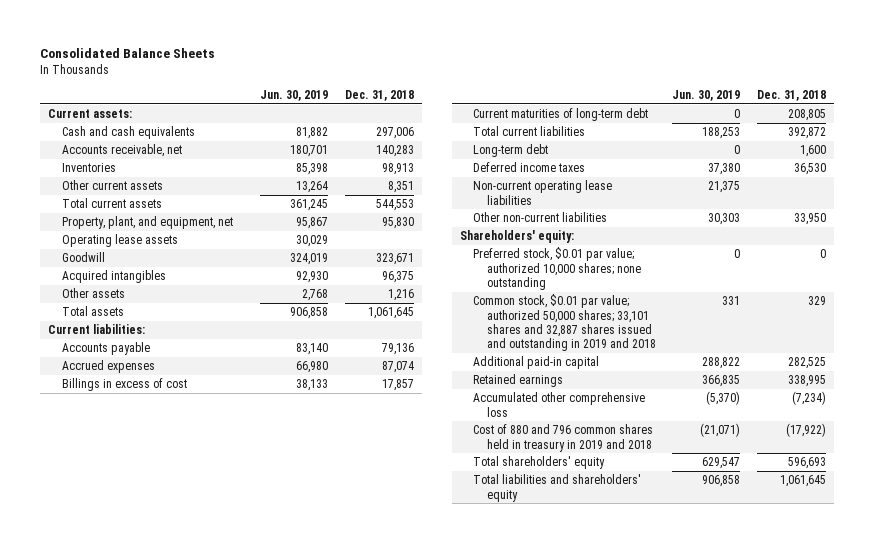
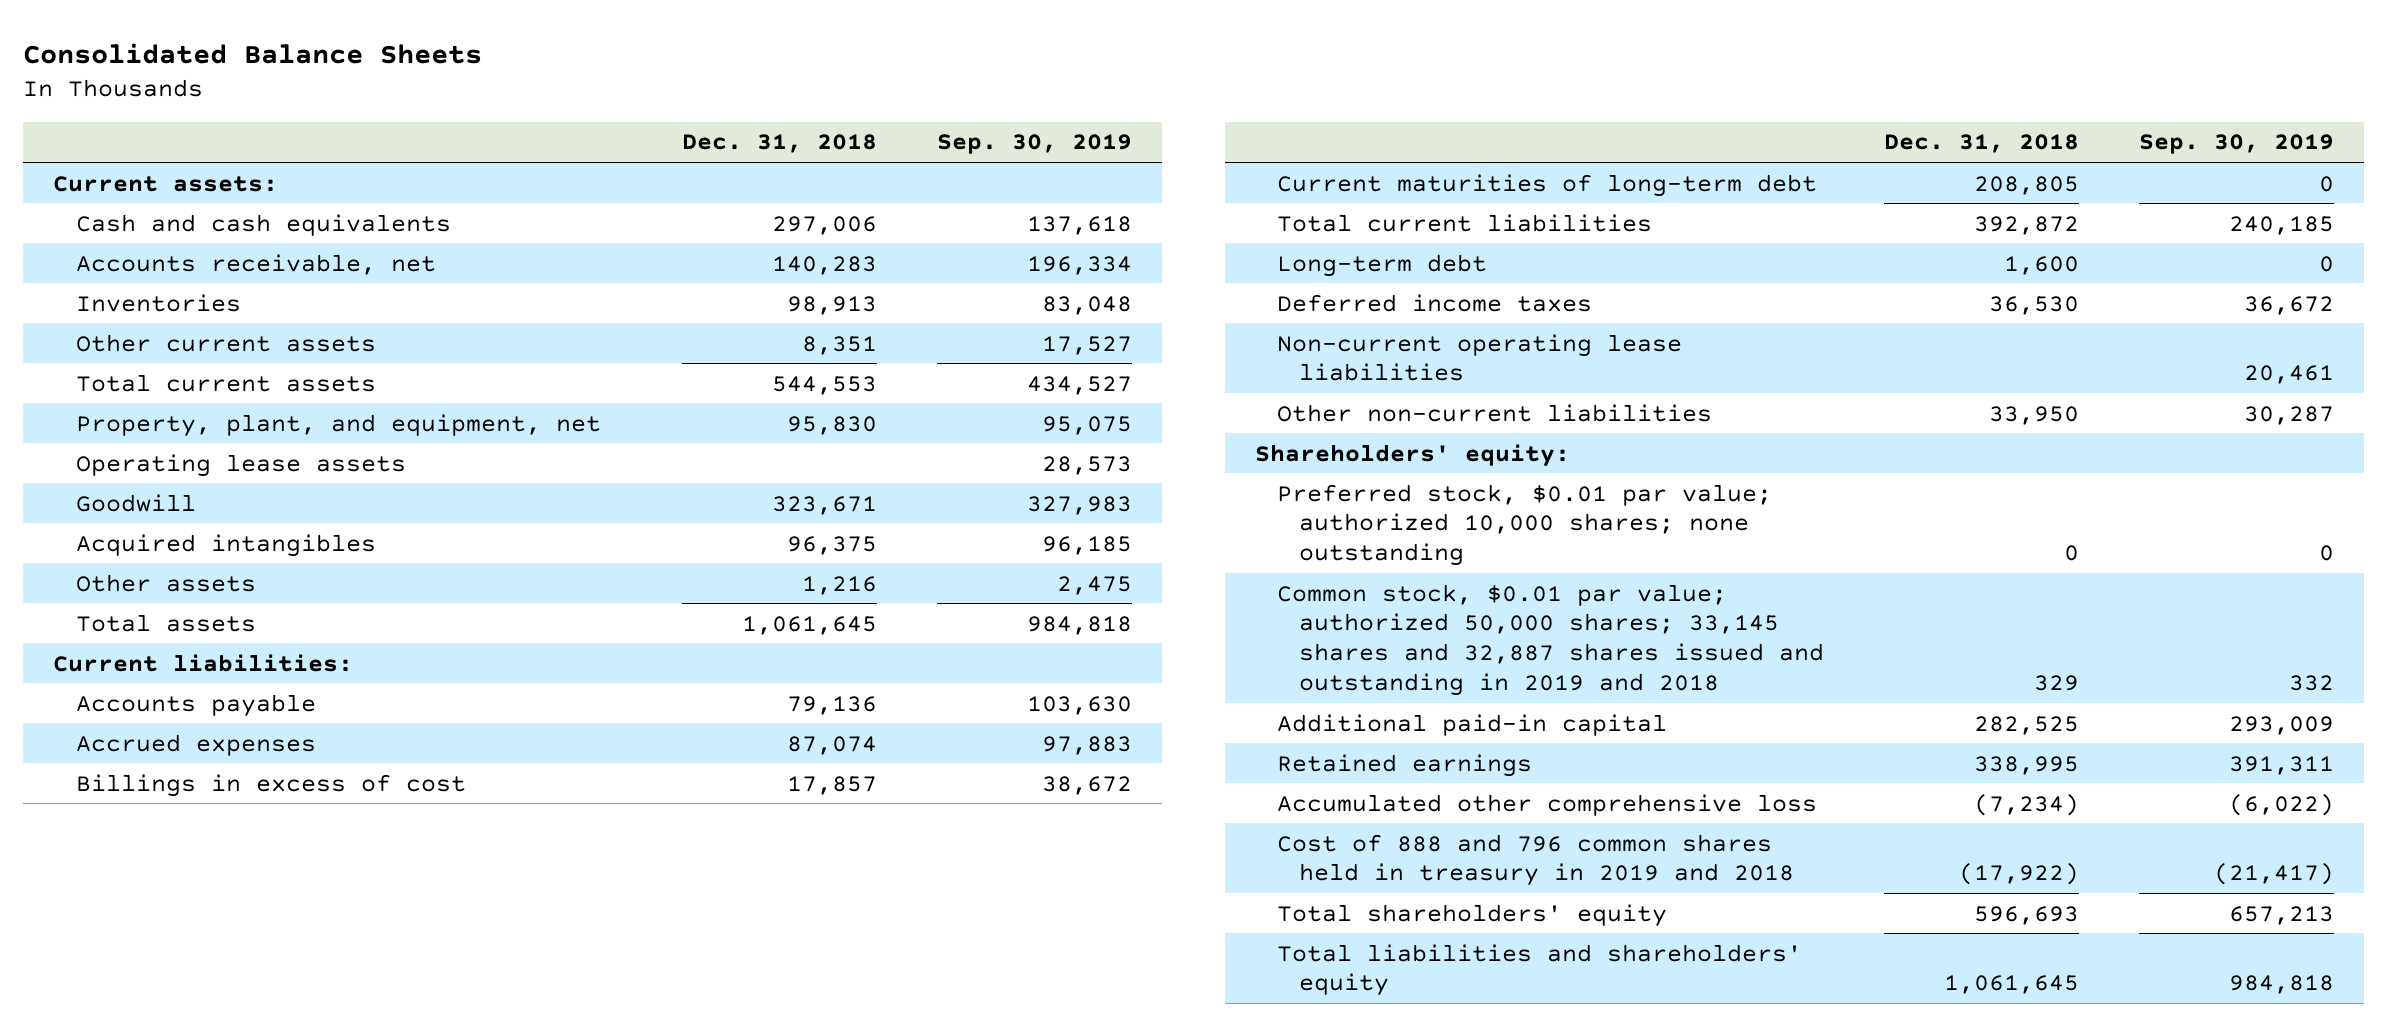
[260,90,329,102] Jun. 30, 2019 -> none
none -> [937,134,1133,155] Sep. 30, 2019
[473,294,656,352] Common stock, $0.01 par value; authorized 50,000 shares; 33,101 shares and 32,887 shares issued and outstanding in 2019 and 2018 -> [1277,583,1825,696] Common stock, $0.01 par value; authorized 50,000 shares; 33,145 shares and 32,887 shares issued and outstanding in 2019 and 2018
[473,424,654,452] Cost of 880 and 796 common shares held in treasury in 2019 and 2018 -> [1277,833,1795,887] Cost of 888 and 796 common shares held in treasury in 2019 and 2018

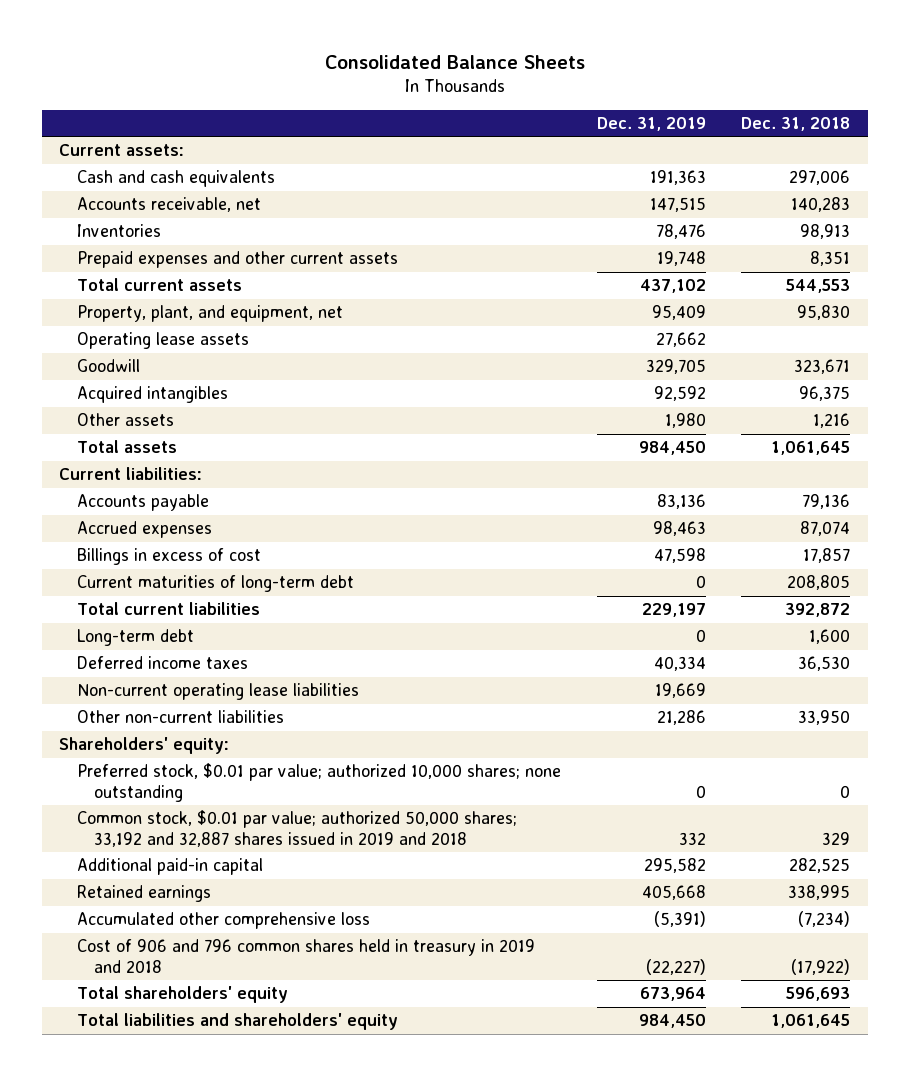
[937,134,1133,155] Sep. 30, 2019 -> none
none -> [596,117,706,132] Dec. 31, 2019
[75,333,376,352] Other current assets -> [76,251,398,269] Prepaid expenses and other current assets
[1277,583,1825,696] Common stock, $0.01 par value; authorized 50,000 shares; 33,145 shares and 32,887 shares issued and outstanding in 2019 and 2018 -> [76,810,517,848] Common stock, $0.01 par value; authorized 50,000 shares; 33,192 and 32,887 shares issued in 2019 and 2018
[1277,833,1795,887] Cost of 888 and 796 common shares held in treasury in 2019 and 2018 -> [76,939,535,974] Cost of 906 and 796 common shares held in treasury in 2019 and 2018

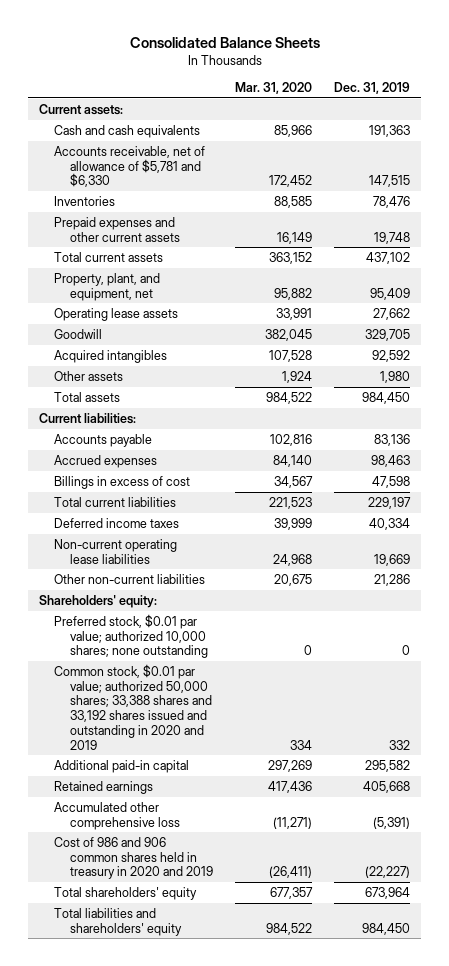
[741,117,851,132] Dec. 31, 2018 -> none
none -> [234,82,312,95] Mar. 31, 2020
[76,197,261,213] Accounts receivable, net -> [54,145,206,188] Accounts receivable, net of allowance of $5,781 and $6,330
[76,575,354,593] Current maturities of long-term debt -> none
[76,629,194,647] Long-term debt -> none
[76,810,517,848] Common stock, $0.01 par value; authorized 50,000 shares; 33,192 and 32,887 shares issued in 2019 and 2018 -> [54,663,212,750] Common stock, $0.01 par value; authorized 50,000 shares; 33,388 shares and 33,192 shares issued and outstanding in 2020 and 2019
[76,939,535,974] Cost of 906 and 796 common shares held in treasury in 2019 and 2018 -> [54,836,213,880] Cost of 986 and 906 common shares held in treasury in 2020 and 2019

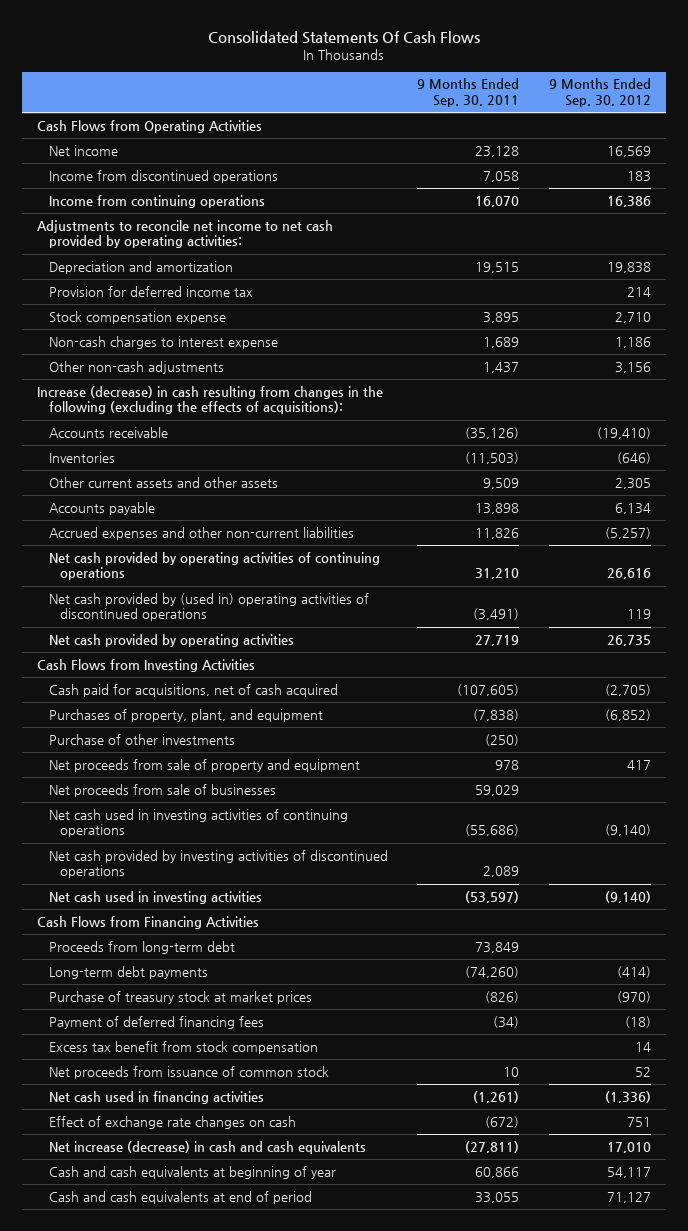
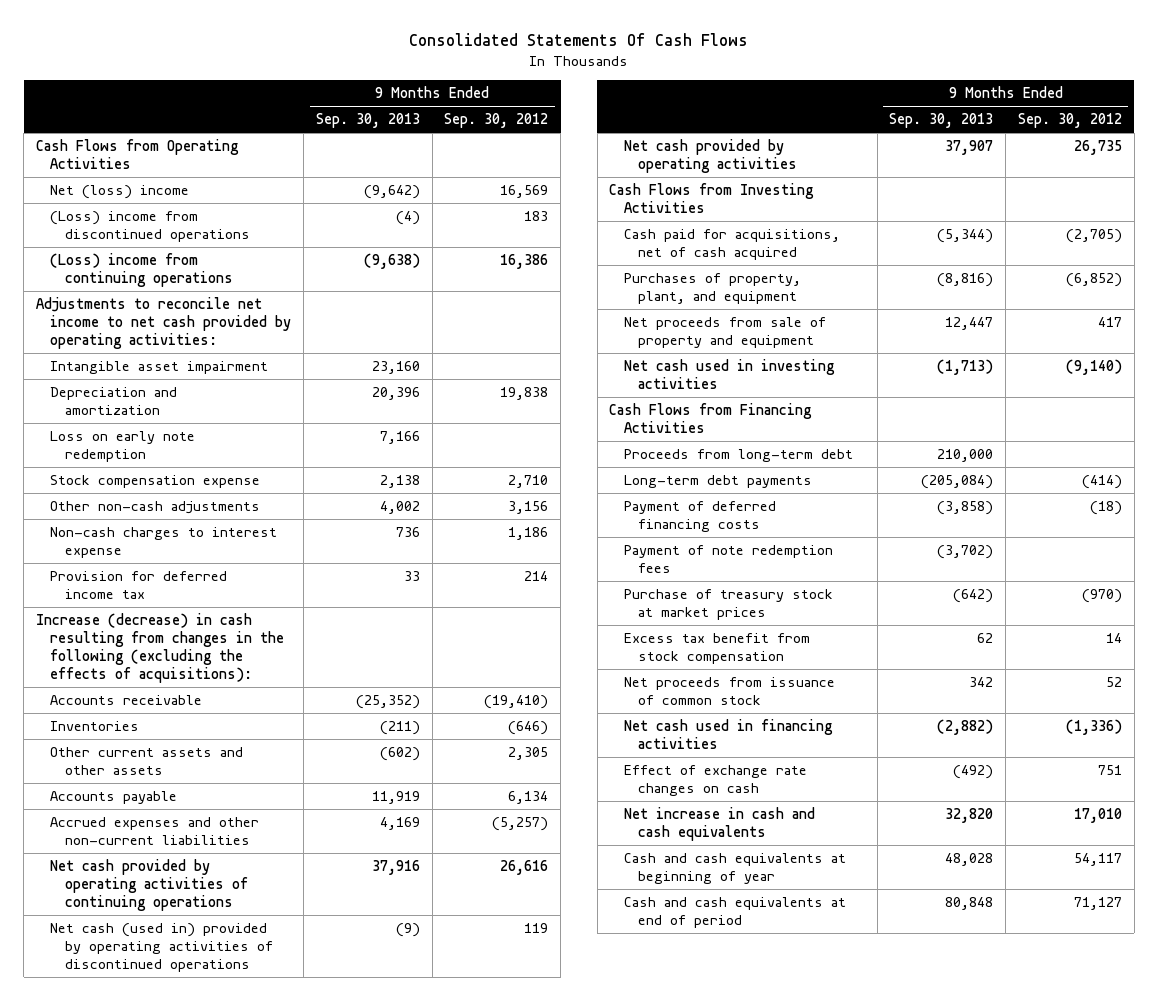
[417,78,520,107] 9 Months Ended Sep. 30, 2011 -> none
none -> [315,113,420,129] Sep. 30, 2013
[48,144,118,156] Net income -> [50,184,190,199] Net (loss) income
[48,169,278,183] Income from discontinued operations -> [50,210,250,242] (Loss) income from discontinued operations
[48,194,265,208] Income from continuing operations -> [50,252,233,287] (Loss) income from continuing operations
none -> [50,360,269,374] Intangible asset impairment
none -> [50,430,196,462] Loss on early note redemption
[48,335,278,349] Non-cash charges to interest expense -> [50,526,278,558] Non-cash charges to interest expense
[48,285,253,297] Provision for deferred income tax -> [50,570,228,599] Provision for deferred income tax
[48,592,369,622] Net cash provided by (used in) operating activities of discontinued operations -> [50,922,273,972] Net cash (used in) provided by operating activities of discontinued operations
[48,733,235,745] Purchase of other investments -> none
[48,783,276,797] Net proceeds from sale of businesses -> none
[48,808,348,838] Net cash used in investing activities of continuing operations -> none
[48,849,388,879] Net cash provided by investing activities of discontinued operations -> none
none -> [623,500,776,532] Payment of deferred financing costs
none -> [623,544,833,573] Payment of note redemption fees
[48,1015,264,1029] Payment of deferred financing fees -> none
[48,1140,366,1154] Net increase (decrease) in cash and cash equivalents -> [623,806,815,841] Net increase in cash and cash equivalents

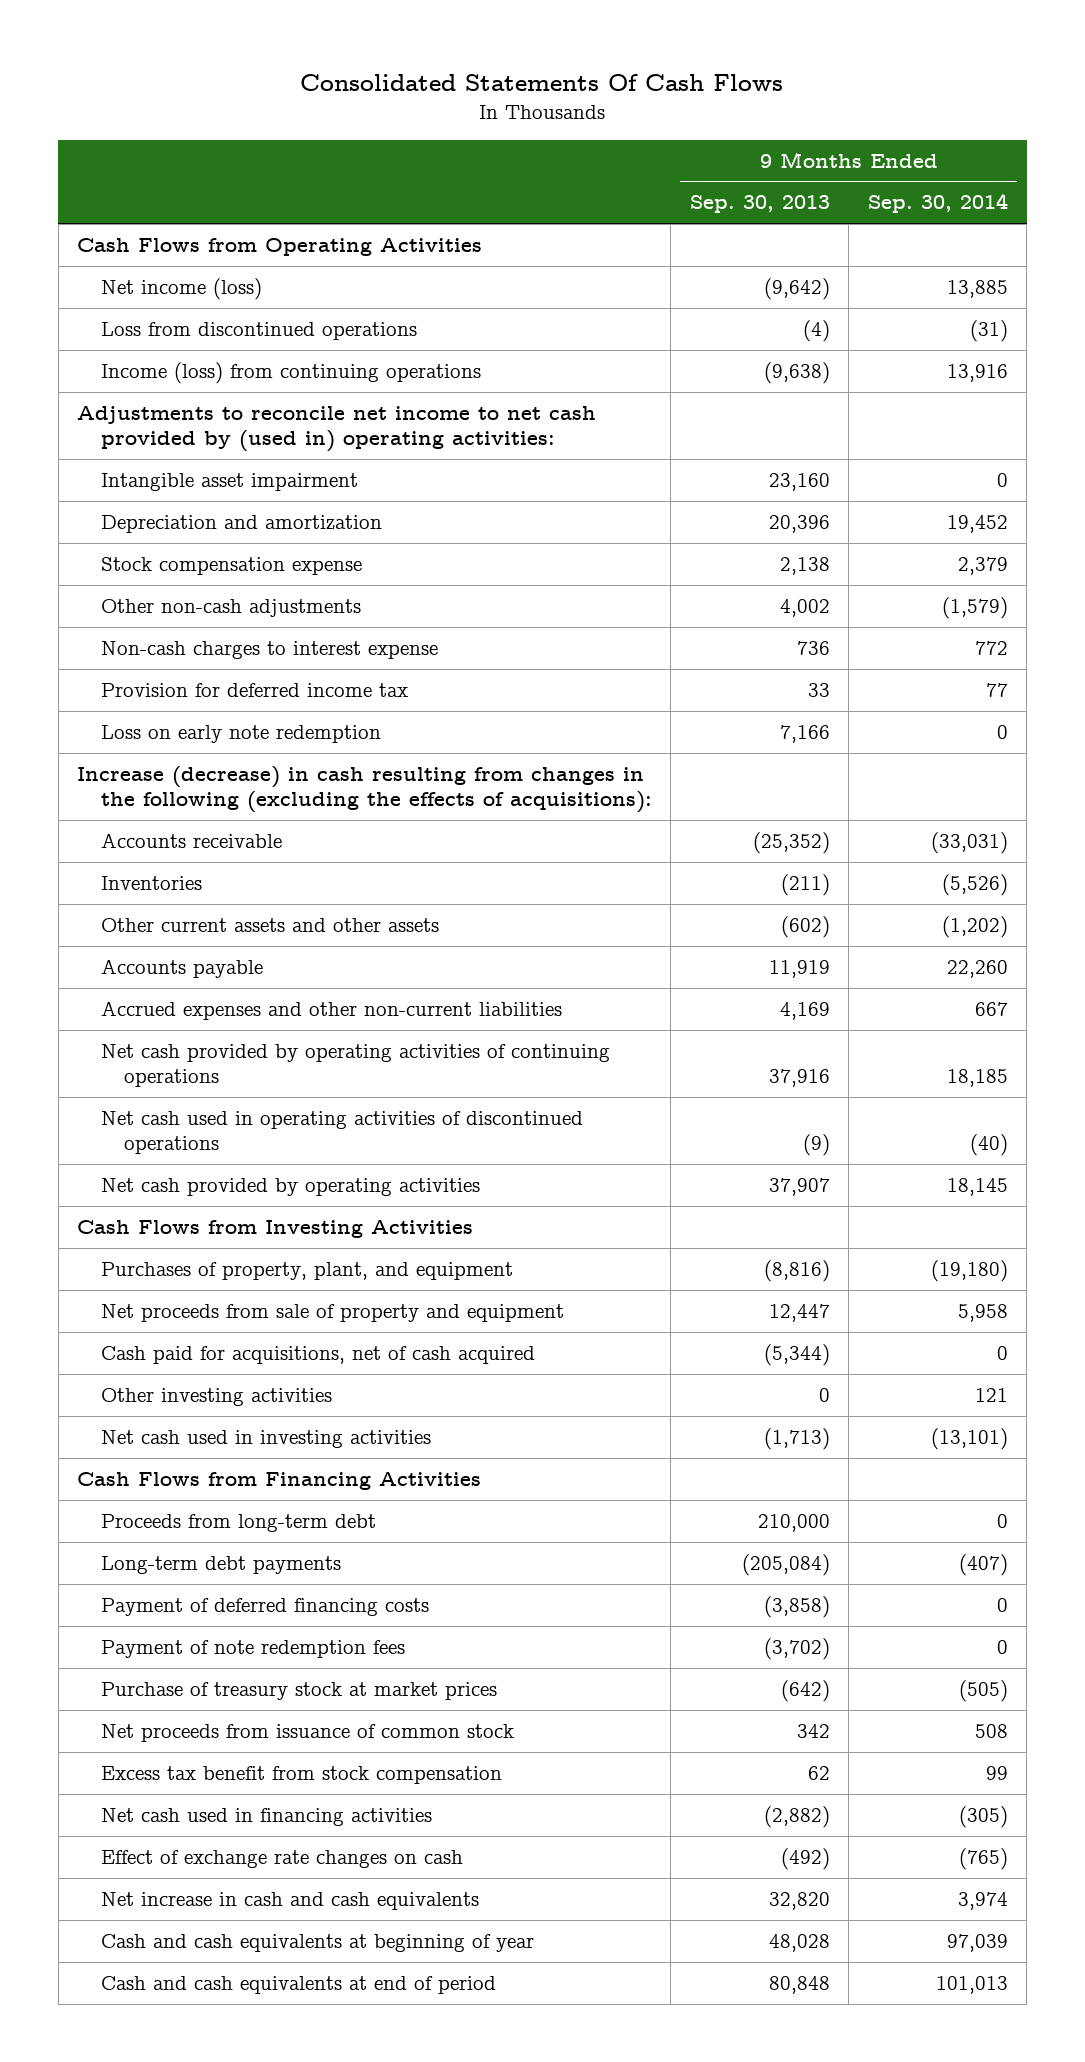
[444,113,549,129] Sep. 30, 2012 -> none
none -> [867,193,1008,214] Sep. 30, 2014
[50,184,190,199] Net (loss) income -> [100,278,262,301] Net income (loss)
[50,210,250,242] (Loss) income from discontinued operations -> [100,322,417,341] Loss from discontinued operations
[50,252,233,287] (Loss) income from continuing operations -> [100,362,481,385] Income (loss) from continuing operations
[35,296,292,349] Adjustments to reconcile net income to net cash provided by operating activities: -> [77,406,597,453] Adjustments to reconcile net income to net cash provided by (used in) operating activities:
[50,430,196,462] Loss on early note redemption -> [100,725,381,744] Loss on early note redemption
[50,922,273,972] Net cash (used in) provided by operating activities of discontinued operations -> [100,1111,583,1155] Net cash used in operating activities of discontinued operations
[623,228,840,260] Cash paid for acquisitions, net of cash acquired -> [100,1346,535,1365] Cash paid for acquisitions, net of cash acquired
none -> [100,1388,332,1407] Other investing activities
[623,632,810,664] Excess tax benefit from stock compensation -> [100,1766,502,1785] Excess tax benefit from stock compensation

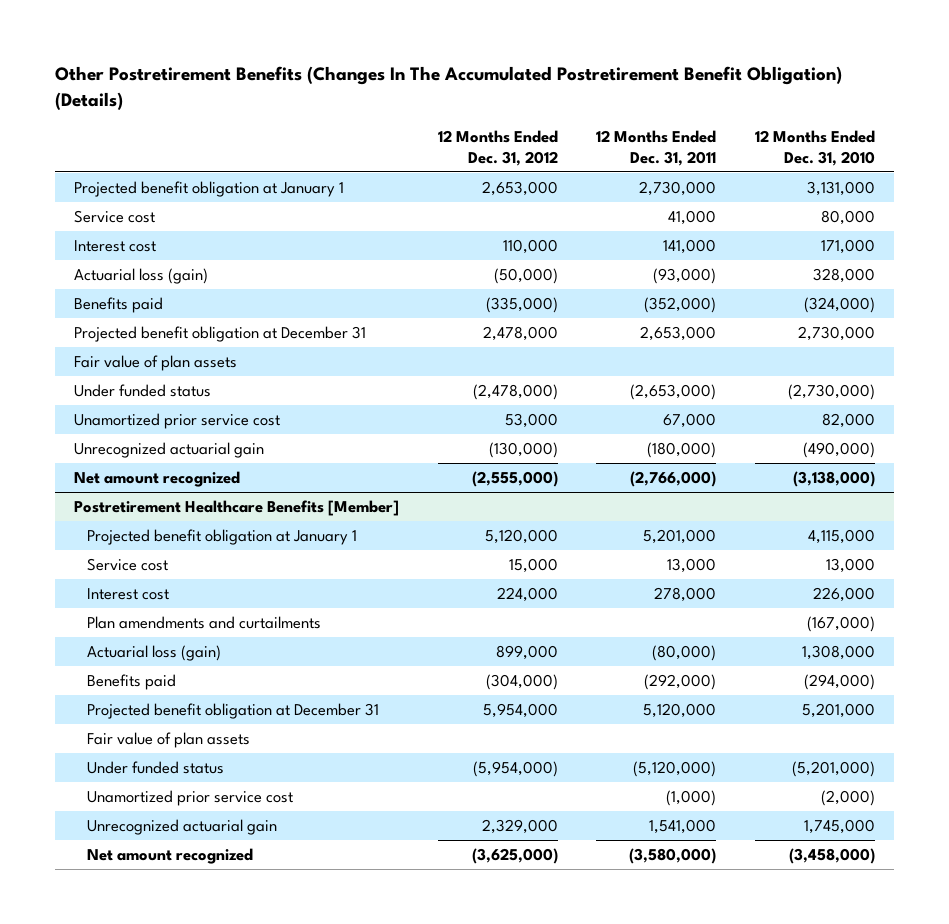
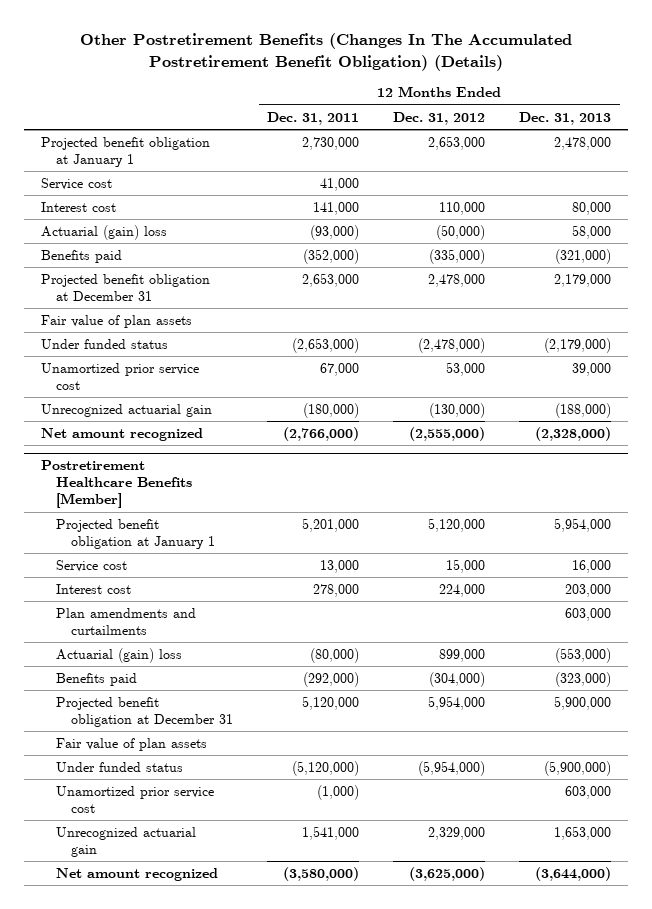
[754,130,875,166] 12 Months Ended Dec. 31, 2010 -> none
none -> [519,111,612,125] Dec. 31, 2013
[73,267,208,284] Actuarial loss (gain) -> [40,224,167,240] Actuarial (gain) loss
[87,644,222,661] Actuarial loss (gain) -> [56,647,183,663] Actuarial (gain) loss

